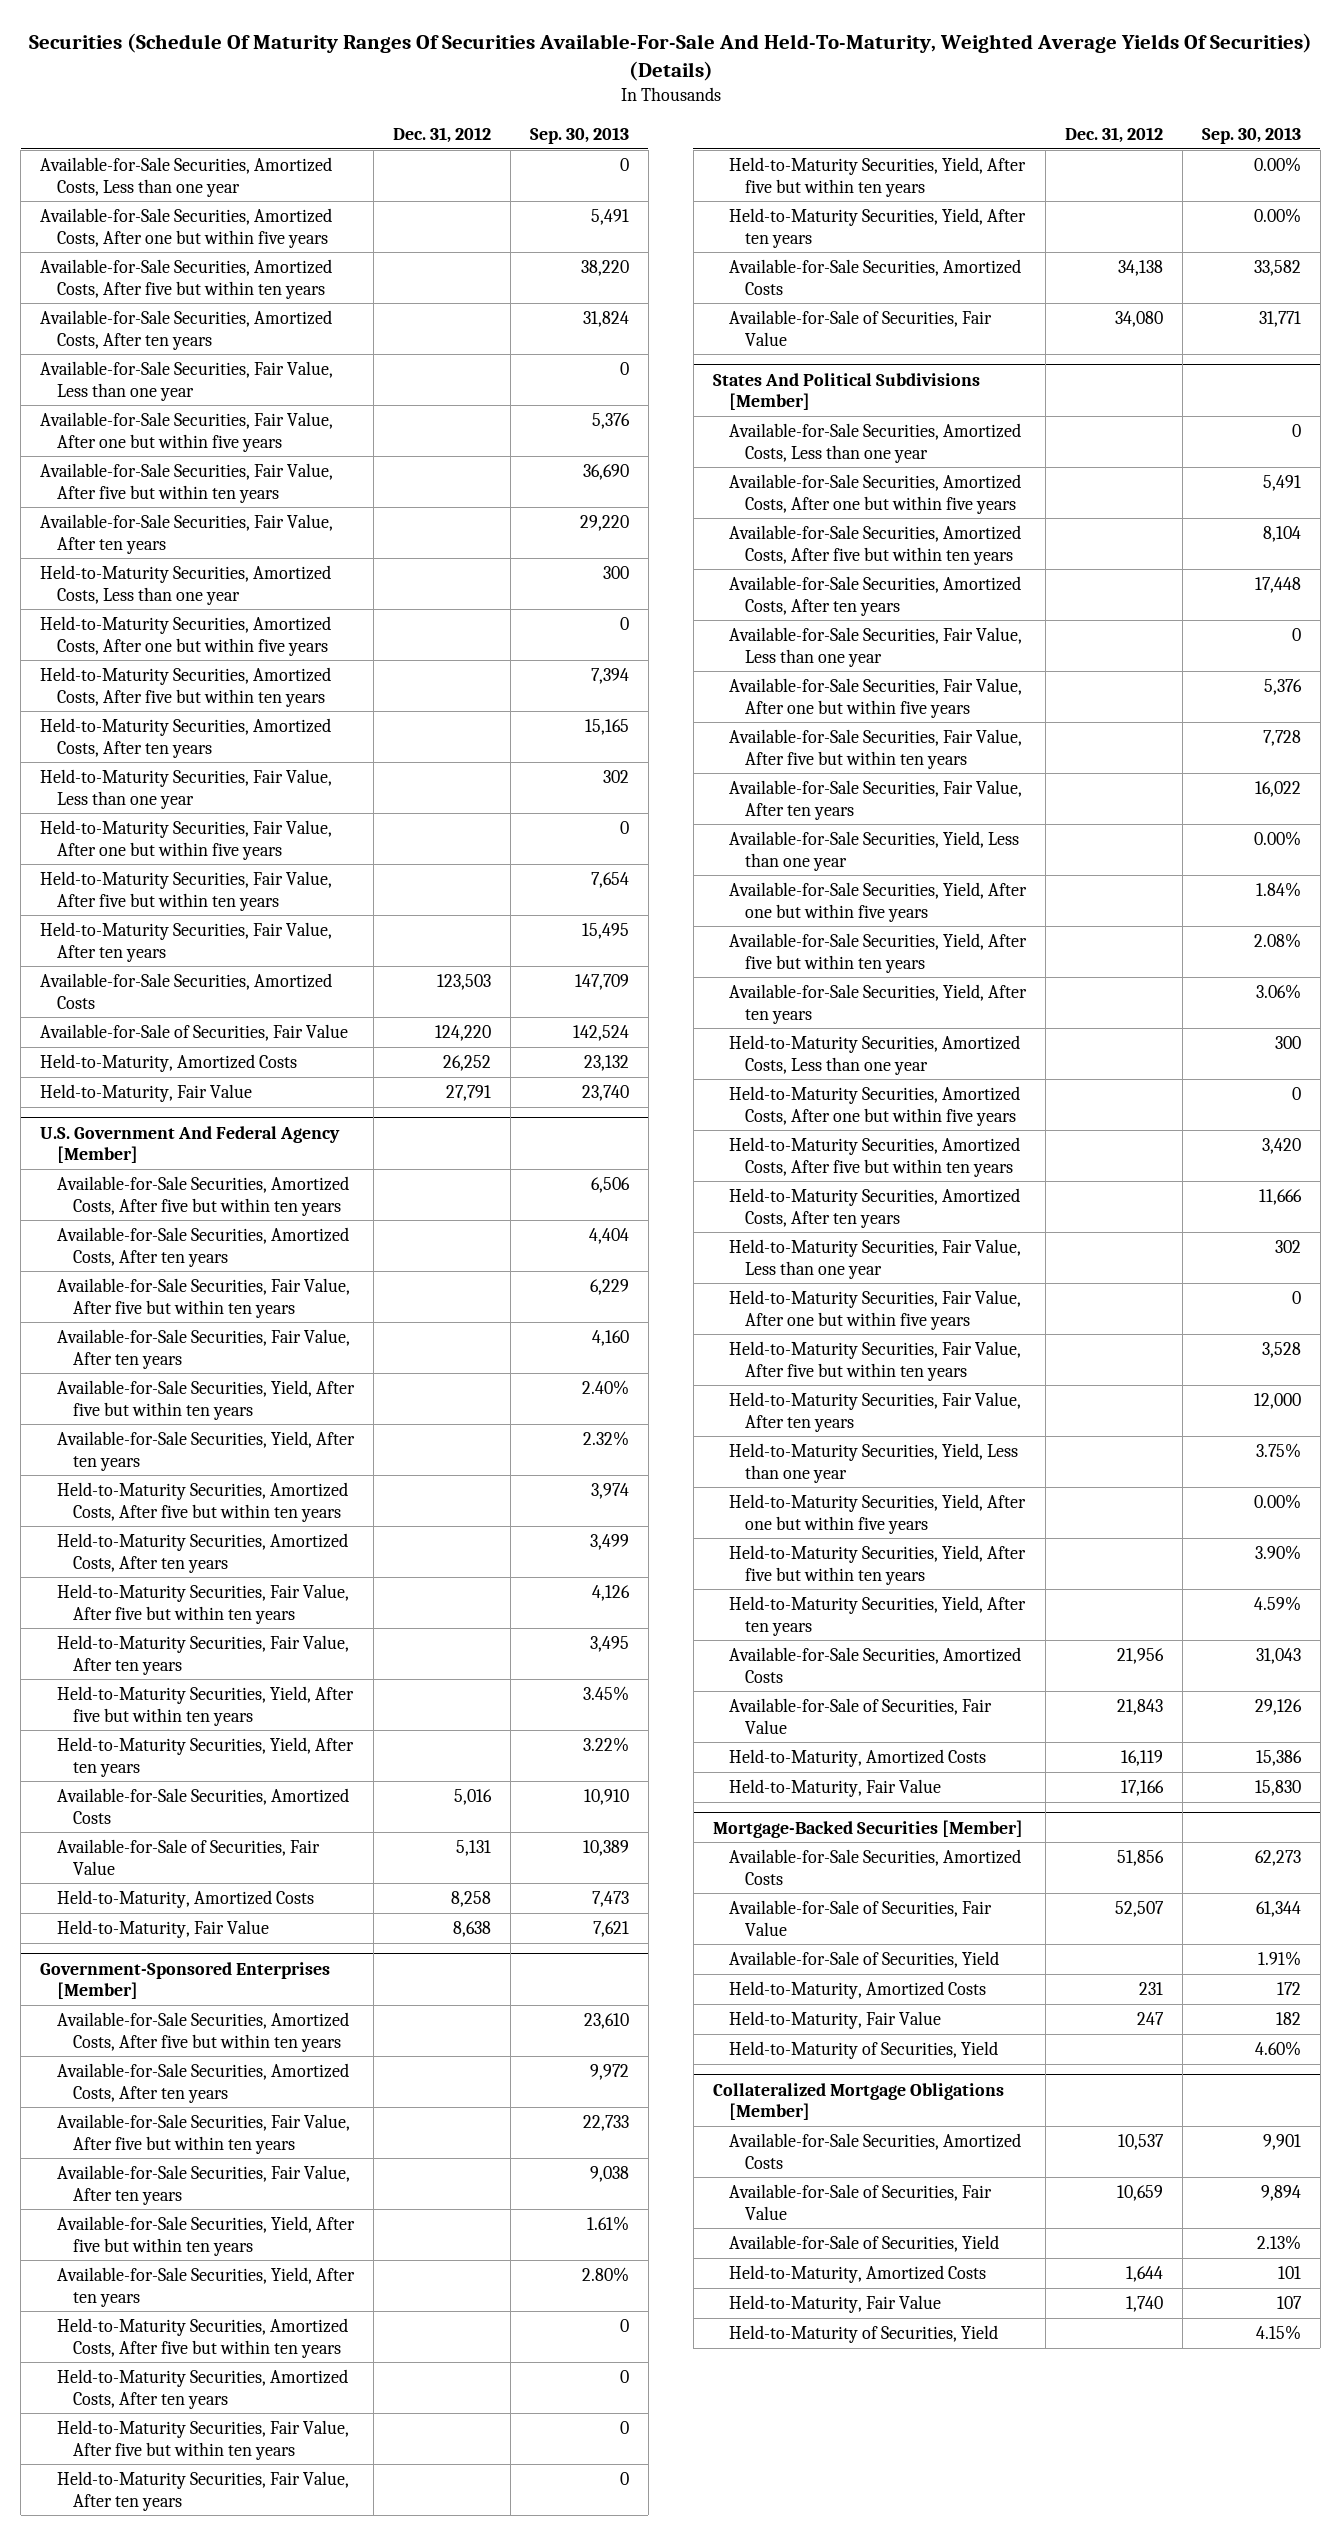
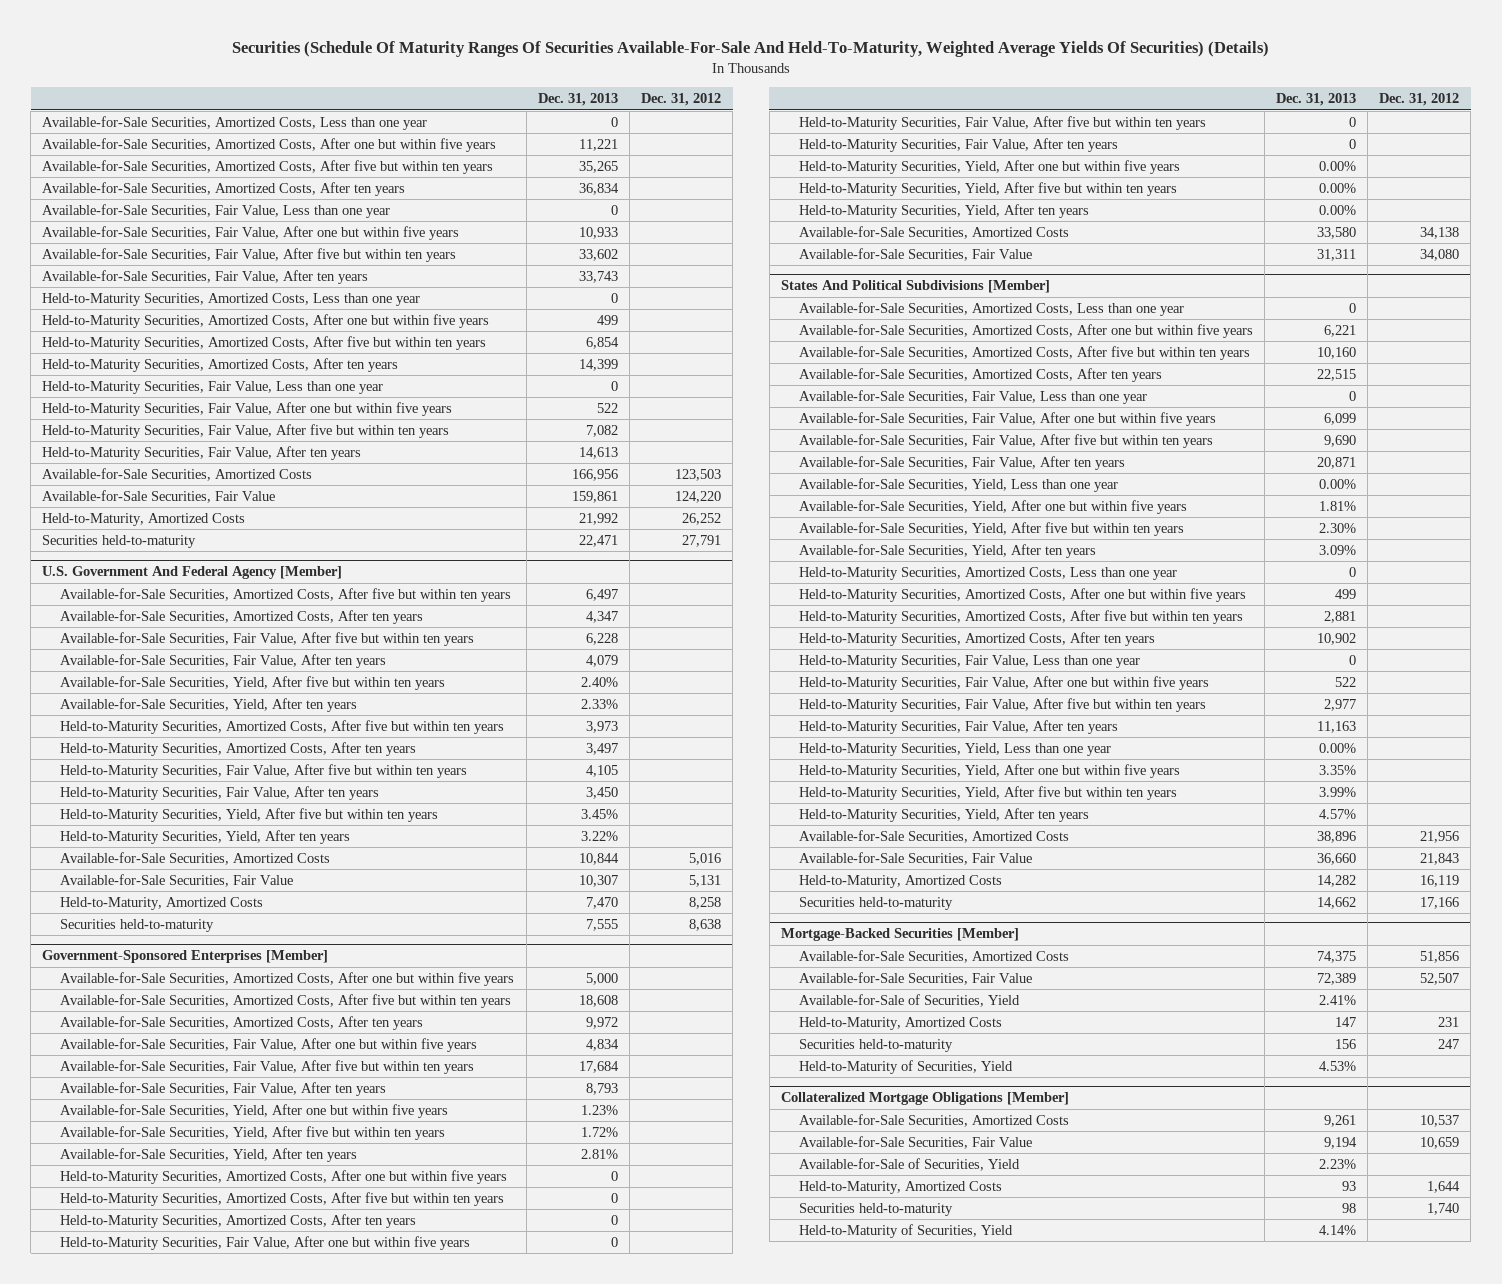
[529,127,629,145] Sep. 30, 2013 -> none
none -> [537,93,618,107] Dec. 31, 2013
[40,1023,349,1041] Available-for-Sale of Securities, Fair Value -> [42,489,276,503] Available-for-Sale Securities, Fair Value
[40,1083,253,1102] Held-to-Maturity, Fair Value -> [42,534,197,548] Securities held-to-maturity
[56,1838,320,1875] Available-for-Sale of Securities, Fair Value -> [60,873,294,887] Available-for-Sale Securities, Fair Value
[56,1919,269,1938] Held-to-Maturity, Fair Value -> [60,918,215,932] Securities held-to-maturity
none -> [60,971,515,986] Available-for-Sale Securities, Amortized Costs, After one but within five years
none -> [60,1037,478,1052] Available-for-Sale Securities, Fair Value, After one but within five years
none -> [60,1103,449,1118] Available-for-Sale Securities, Yield, After one but within five years
none -> [60,1169,508,1184] Held-to-Maturity Securities, Amortized Costs, After one but within five years
none -> [60,1235,471,1250] Held-to-Maturity Securities, Fair Value, After one but within five years
none -> [798,159,1180,174] Held-to-Maturity Securities, Yield, After one but within five years
[728,309,992,346] Available-for-Sale of Securities, Fair Value -> [798,247,1032,261] Available-for-Sale Securities, Fair Value
[728,1697,992,1734] Available-for-Sale of Securities, Fair Value -> [798,851,1032,865] Available-for-Sale Securities, Fair Value
[728,1778,941,1797] Held-to-Maturity, Fair Value -> [798,896,953,910] Securities held-to-maturity
[728,1899,992,1936] Available-for-Sale of Securities, Fair Value -> [798,971,1032,985] Available-for-Sale Securities, Fair Value
[728,2010,941,2029] Held-to-Maturity, Fair Value -> [798,1038,953,1052] Securities held-to-maturity
[728,2183,992,2220] Available-for-Sale of Securities, Fair Value -> [798,1135,1032,1149] Available-for-Sale Securities, Fair Value
[728,2294,941,2313] Held-to-Maturity, Fair Value -> [798,1202,953,1216] Securities held-to-maturity

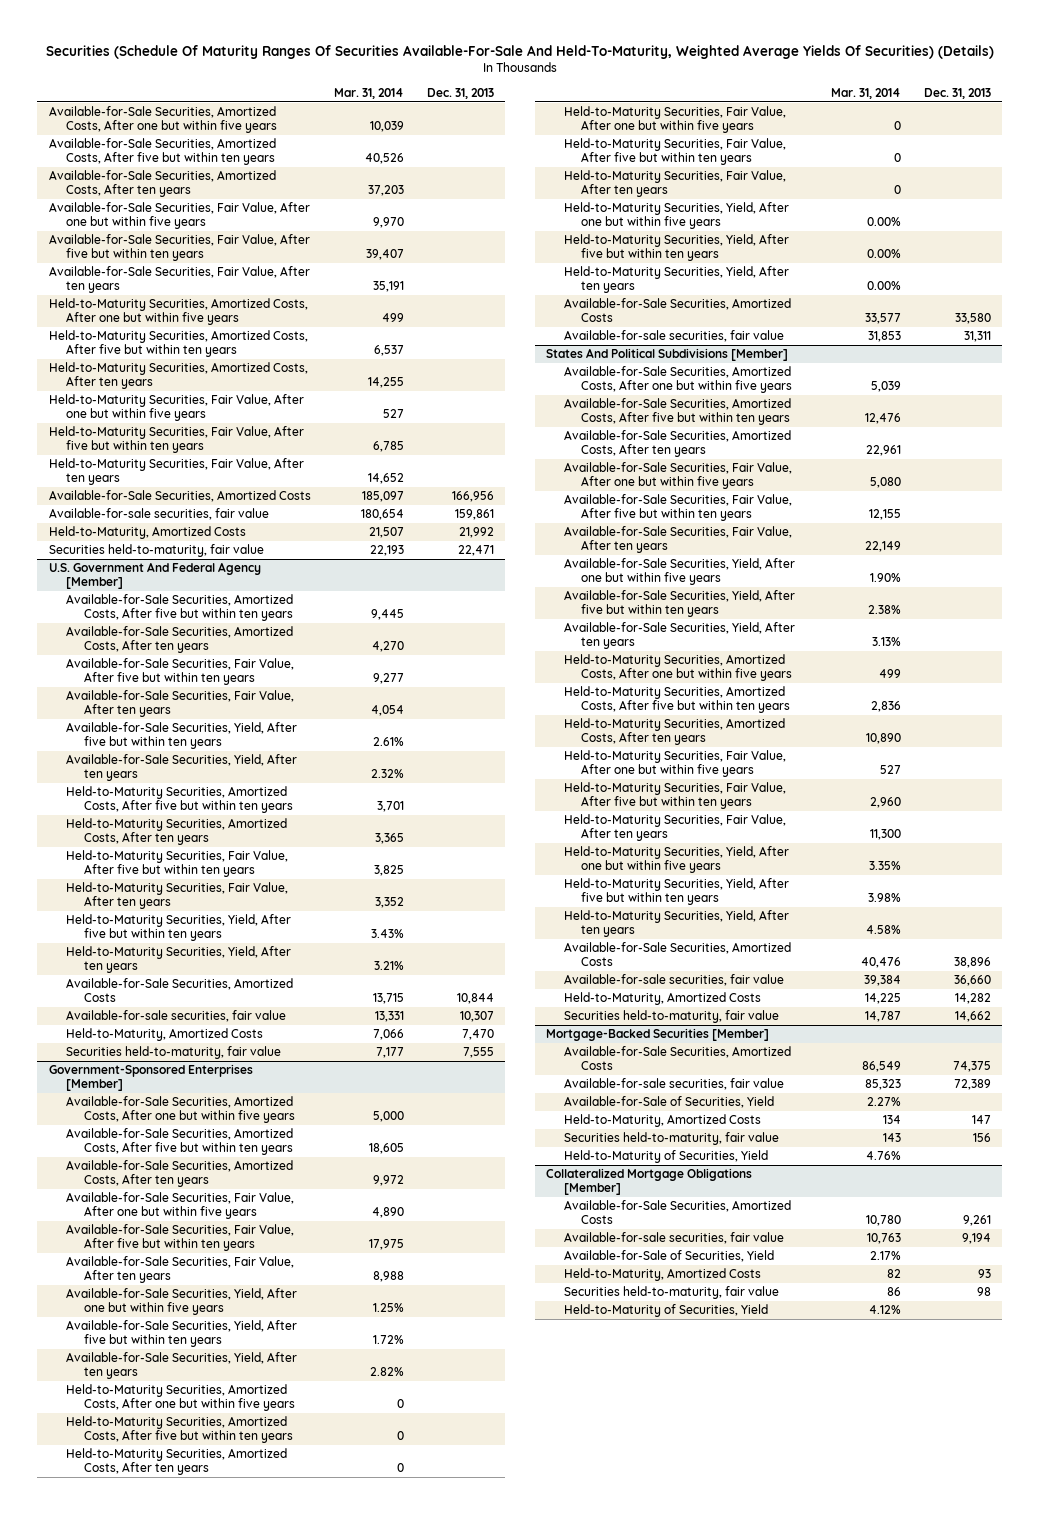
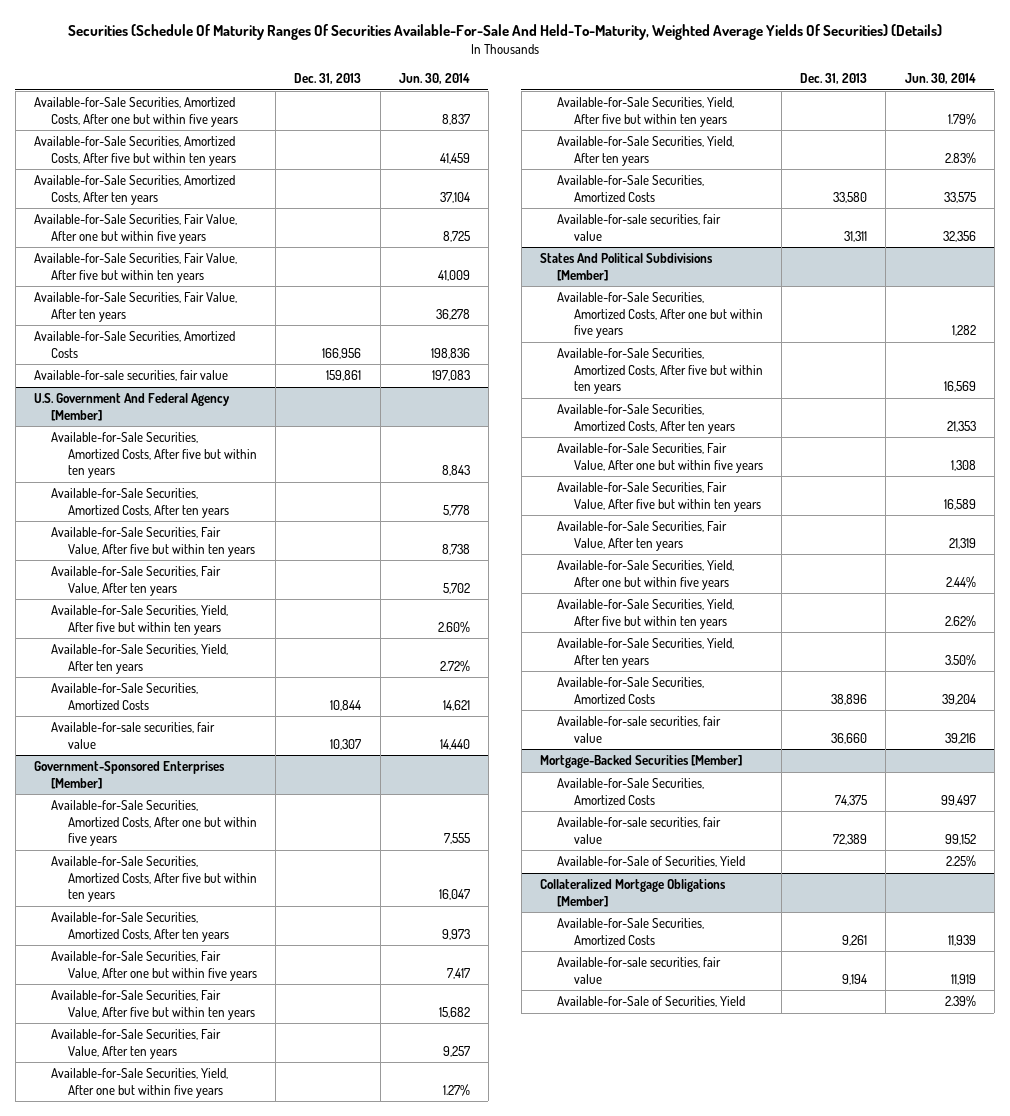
[333,87,404,99] Mar. 31, 2014 -> none
none -> [398,73,470,85] Jun. 30, 2014
[48,298,308,326] Held-to-Maturity Securities, Amortized Costs, After one but within five years -> none
[48,330,308,358] Held-to-Maturity Securities, Amortized Costs, After five but within ten years -> none
[48,362,308,390] Held-to-Maturity Securities, Amortized Costs, After ten years -> none
[48,394,304,422] Held-to-Maturity Securities, Fair Value, After one but within five years -> none
[48,426,304,454] Held-to-Maturity Securities, Fair Value, After five but within ten years -> none
[48,458,304,486] Held-to-Maturity Securities, Fair Value, After ten years -> none
[48,526,246,540] Held-to-Maturity, Amortized Costs -> none
[48,544,264,558] Securities held-to-maturity, fair value -> none
[66,786,294,814] Held-to-Maturity Securities, Amortized Costs, After five but within ten years -> none
[66,818,288,846] Held-to-Maturity Securities, Amortized Costs, After ten years -> none
[66,850,289,878] Held-to-Maturity Securities, Fair Value, After five but within ten years -> none
[66,882,289,910] Held-to-Maturity Securities, Fair Value, After ten years -> none
[66,914,292,942] Held-to-Maturity Securities, Yield, After five but within ten years -> none
[66,946,292,974] Held-to-Maturity Securities, Yield, After ten years -> none
[66,1028,264,1042] Held-to-Maturity, Amortized Costs -> none
[66,1046,282,1060] Securities held-to-maturity, fair value -> none
[66,1384,296,1412] Held-to-Maturity Securities, Amortized Costs, After one but within five years -> none
[66,1416,294,1444] Held-to-Maturity Securities, Amortized Costs, After five but within ten years -> none
[66,1448,288,1476] Held-to-Maturity Securities, Amortized Costs, After ten years -> none
[563,106,786,134] Held-to-Maturity Securities, Fair Value, After one but within five years -> none
[563,138,786,166] Held-to-Maturity Securities, Fair Value, After five but within ten years -> none
[563,170,786,198] Held-to-Maturity Securities, Fair Value, After ten years -> none
[563,202,789,230] Held-to-Maturity Securities, Yield, After one but within five years -> none
[563,234,789,262] Held-to-Maturity Securities, Yield, After five but within ten years -> none
[563,266,789,294] Held-to-Maturity Securities, Yield, After ten years -> none
[563,654,793,682] Held-to-Maturity Securities, Amortized Costs, After one but within five years -> none
[563,686,791,714] Held-to-Maturity Securities, Amortized Costs, After five but within ten years -> none
[563,718,785,746] Held-to-Maturity Securities, Amortized Costs, After ten years -> none
[563,750,786,778] Held-to-Maturity Securities, Fair Value, After one but within five years -> none
[563,782,786,810] Held-to-Maturity Securities, Fair Value, After five but within ten years -> none
[563,814,786,842] Held-to-Maturity Securities, Fair Value, After ten years -> none
[563,846,789,874] Held-to-Maturity Securities, Yield, After one but within five years -> none
[563,878,789,906] Held-to-Maturity Securities, Yield, After five but within ten years -> none
[563,910,789,938] Held-to-Maturity Securities, Yield, After ten years -> none
[563,992,761,1006] Held-to-Maturity, Amortized Costs -> none
[563,1010,779,1024] Securities held-to-maturity, fair value -> none
[563,1114,761,1128] Held-to-Maturity, Amortized Costs -> none
[563,1132,779,1146] Securities held-to-maturity, fair value -> none
[563,1150,768,1164] Held-to-Maturity of Securities, Yield -> none
[563,1268,761,1282] Held-to-Maturity, Amortized Costs -> none
[563,1286,779,1300] Securities held-to-maturity, fair value -> none
[563,1304,768,1318] Held-to-Maturity of Securities, Yield -> none

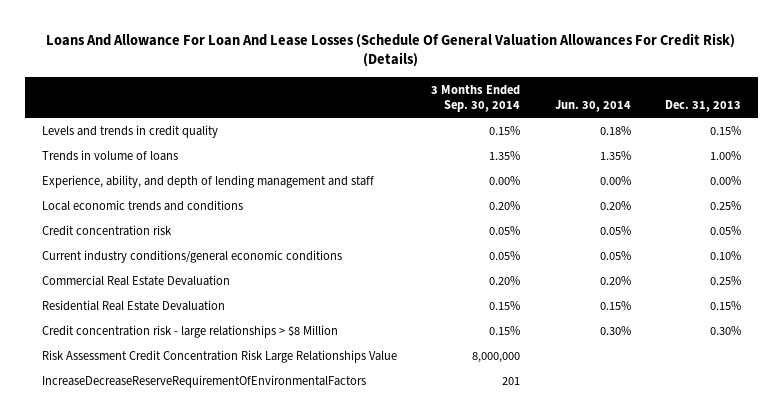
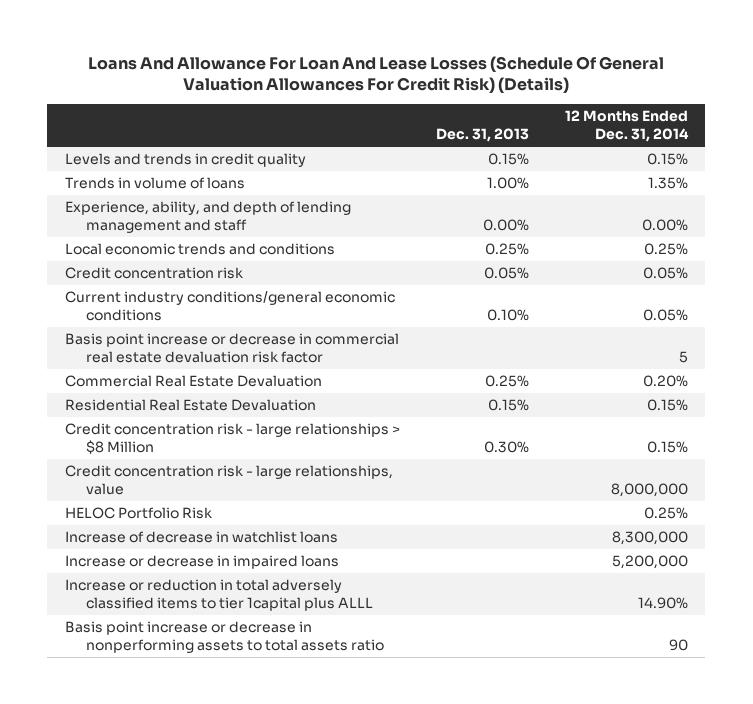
[431,84,521,112] 3 Months Ended Sep. 30, 2014 -> none
[554,99,631,112] Jun. 30, 2014 -> none
none -> [564,110,689,143] 12 Months Ended Dec. 31, 2014
none -> [65,333,400,363] Basis point increase or decrease in commercial real estate devaluation risk factor
[42,374,367,388] IncreaseDecreaseReserveRequirementOfEnvironmentalFactors -> none
[42,349,398,363] Risk Assessment Credit Concentration Risk Large Relationships Value -> [65,465,394,495] Credit concentration risk - large relationships, value
none -> [65,507,213,520] HELOC Portfolio Risk
none -> [65,531,339,544] Increase of decrease in watchlist loans
none -> [65,555,340,570] Increase or decrease in impaired loans
none -> [65,579,374,611] Increase or reduction in total adversely classified items to tier 1capital plus ALLL
none -> [65,621,385,653] Basis point increase or decrease in nonperforming assets to total assets ratio

